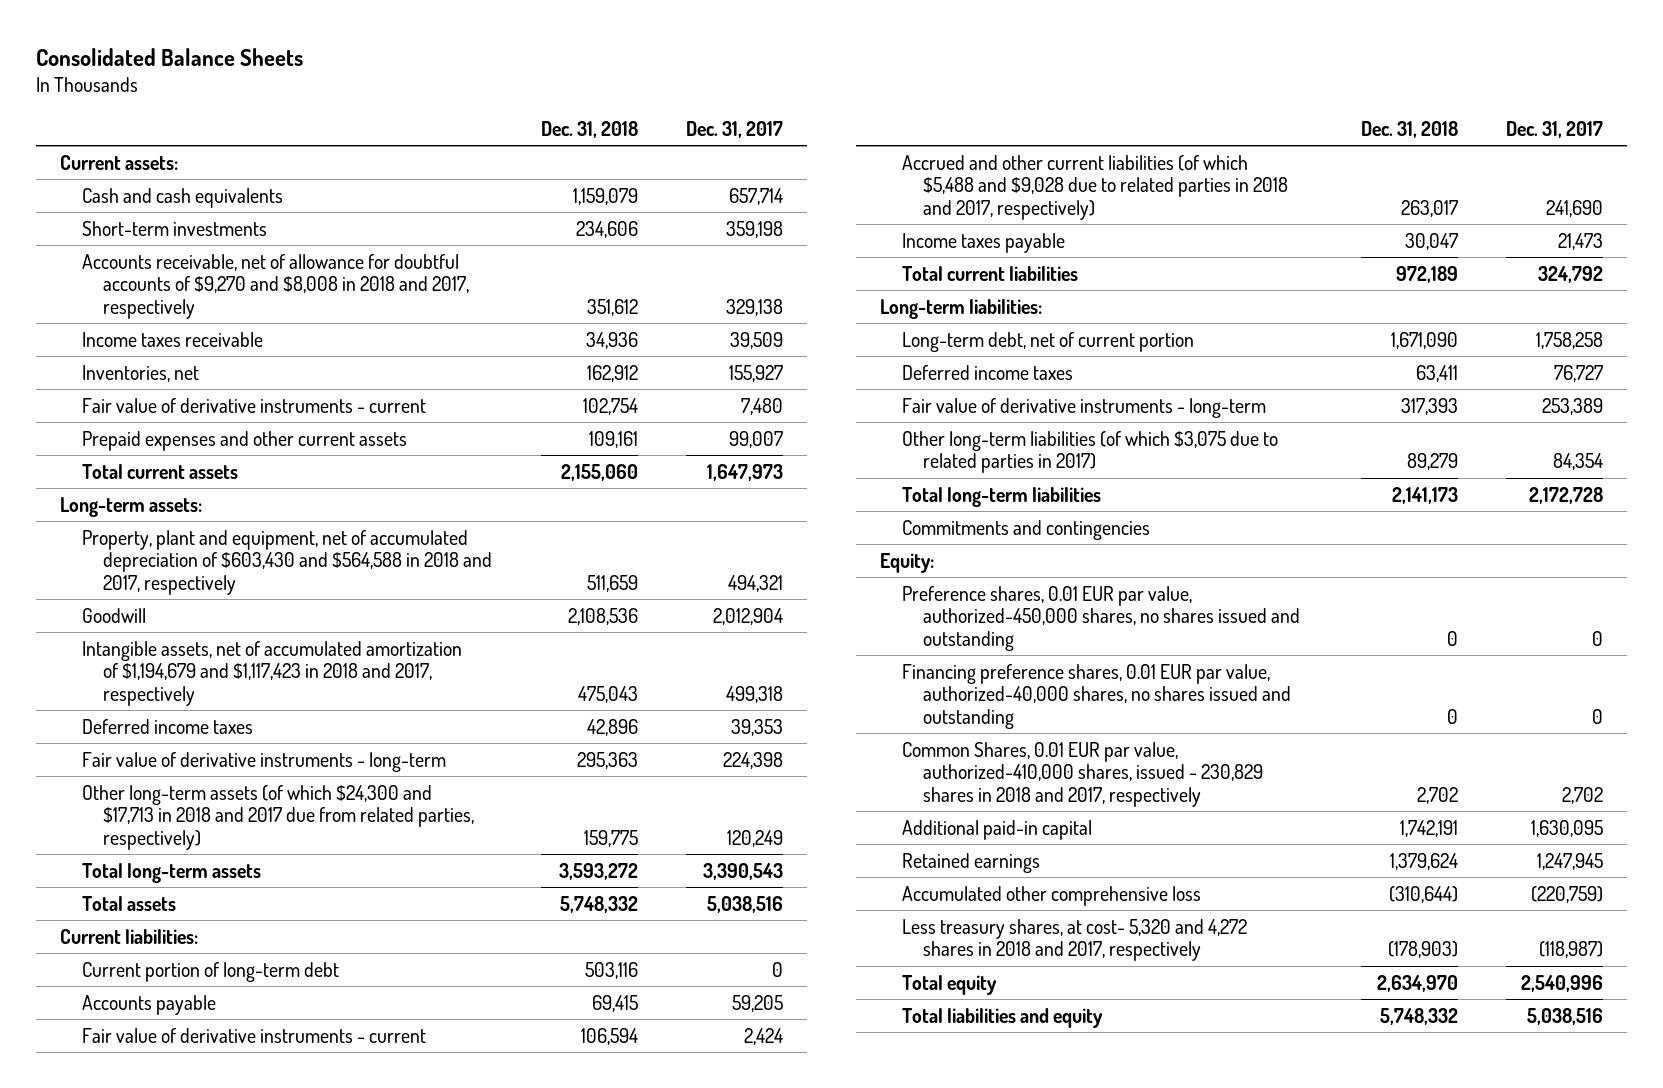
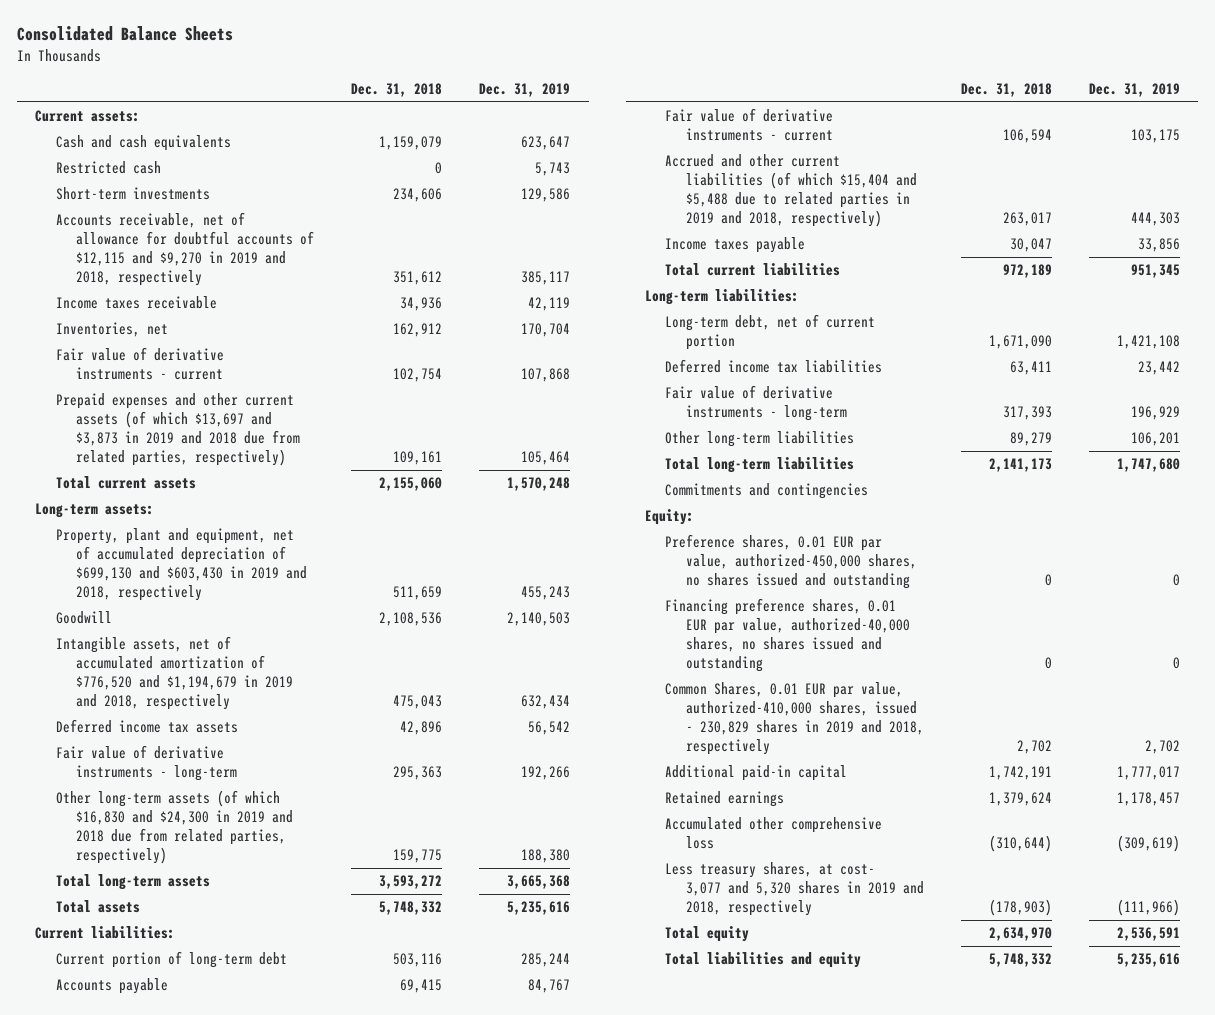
[686,120,784,138] Dec. 31, 2017 -> none
none -> [479,83,571,98] Dec. 31, 2019
none -> [55,161,161,175] Restricted cash
[81,253,470,319] Accounts receivable, net of allowance for doubtful accounts of $9,270 and $8,008 in 2018 and 2017, respectively -> [55,212,315,287] Accounts receivable, net of allowance for doubtful accounts of $12,115 and $9,270 in 2019 and 2018, respectively
[81,430,407,451] Prepaid expenses and other current assets -> [55,393,301,467] Prepaid expenses and other current assets (of which $13,697 and $3,873 in 2019 and 2018 due from related parties, respectively)
[81,529,493,595] Property, plant and equipment, net of accumulated depreciation of $603,430 and $564,588 in 2018 and 2017, respectively -> [55,528,308,602] Property, plant and equipment, net of accumulated depreciation of $699,130 and $603,430 in 2019 and 2018, respectively
[81,640,462,706] Intangible assets, net of accumulated amortization of $1,194,679 and $1,117,423 in 2018 and 2017, respectively -> [55,636,294,711] Intangible assets, net of accumulated amortization of $776,520 and $1,194,679 in 2019 and 2018, respectively
[81,718,253,734] Deferred income taxes -> [55,719,238,734] Deferred income tax assets
[81,784,475,850] Other long-term assets (of which $24,300 and $17,713 in 2018 and 2017 due from related parties, respectively) -> [55,790,294,865] Other long-term assets (of which $16,830 and $24,300 in 2019 and 2018 due from related parties, respectively)
[901,154,1289,220] Accrued and other current liabilities (of which $5,488 and $9,028 due to related parties in 2018 and 2017, respectively) -> [665,154,917,228] Accrued and other current liabilities (of which $15,404 and $5,488 due to related parties in 2019 and 2018, respectively)
[901,364,1073,380] Deferred income taxes -> [665,359,883,374] Deferred income tax liabilities
[901,430,1278,474] Other long-term liabilities (of which $3,075 due to related parties in 2017) -> [665,431,855,448] Other long-term liabilities
[901,741,1264,807] Common Shares, 0.01 EUR par value, authorized-410,000 shares, issued - 230,829 shares in 2018 and 2017, respectively -> [665,682,924,756] Common Shares, 0.01 EUR par value, authorized-410,000 shares, issued - 230,829 shares in 2019 and 2018, respectively
[901,918,1247,962] Less treasury shares, at cost- 5,320 and 4,272 shares in 2018 and 2017, respectively -> [665,862,924,917] Less treasury shares, at cost- 3,077 and 5,320 shares in 2019 and 2018, respectively

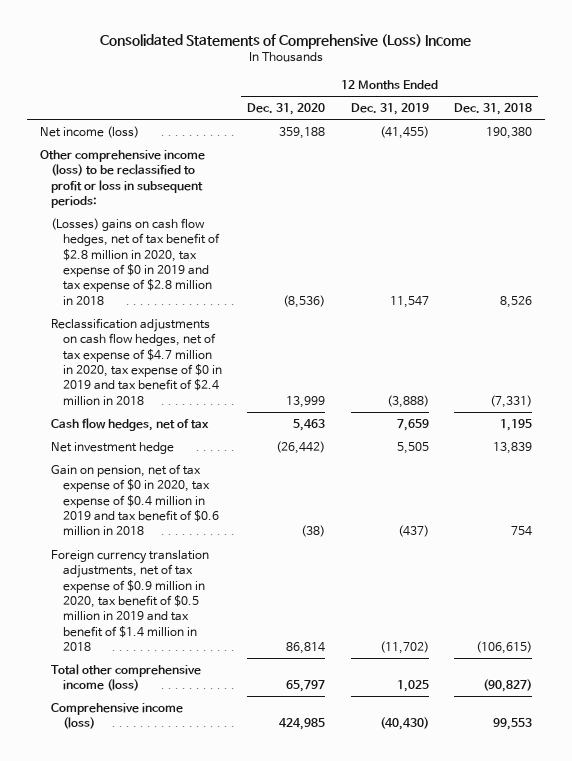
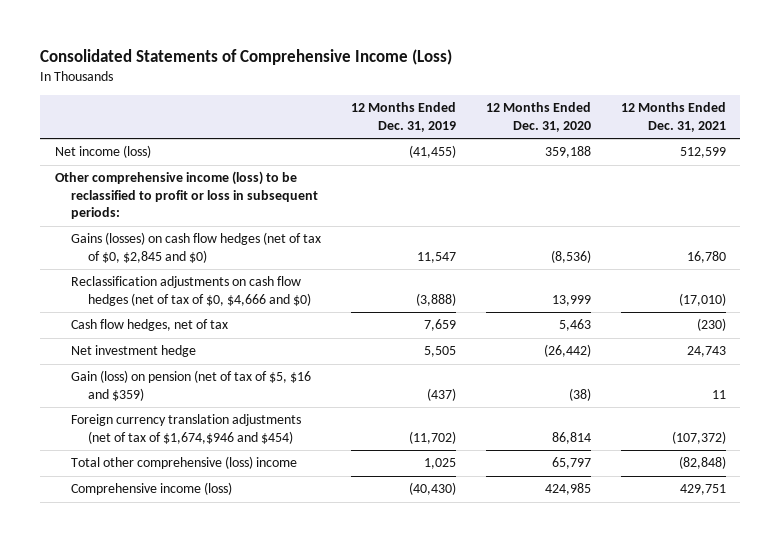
[99,34,471,50] Consolidated Statements of Comprehensive (Loss) Income -> [39,48,452,65] Consolidated Statements of Comprehensive Income (Loss)
[454,103,533,116] Dec. 31, 2018 -> none
none -> [620,102,726,132] 12 Months Ended Dec. 31, 2021
[51,217,220,305] (Losses) gains on cash flow hedges, net of tax benefit of $2.8 million in 2020, tax expense of $0 in 2019 and tax expense of $2.8 million in 2018 -> [71,232,322,263] Gains (losses) on cash flow hedges (net of tax of $0, $2,845 and $0)
[51,317,222,405] Reclassification adjustments on cash flow hedges, net of tax expense of $4.7 million in 2020, tax expense of $0 in 2019 and tax benefit of $2.4 million in 2018 -> [71,276,311,306] Reclassification adjustments on cash flow hedges (net of tax of $0, $4,666 and $0)
[51,463,219,536] Gain on pension, net of tax expense of $0 in 2020, tax expense of $0.4 million in 2019 and tax benefit of $0.6 million in 2018 -> [71,370,312,401] Gain (loss) on pension (net of tax of $5, $16 and $359)
[51,549,210,651] Foreign currency translation adjustments, net of tax expense of $0.9 million in 2020, tax benefit of $0.5 million in 2019 and tax benefit of $1.4 million in 2018 -> [71,414,302,444] Foreign currency translation adjustments (net of tax of $1,674,$946 and $454)
[51,663,202,692] Total other comprehensive income (loss) -> [71,456,298,470] Total other comprehensive (loss) income

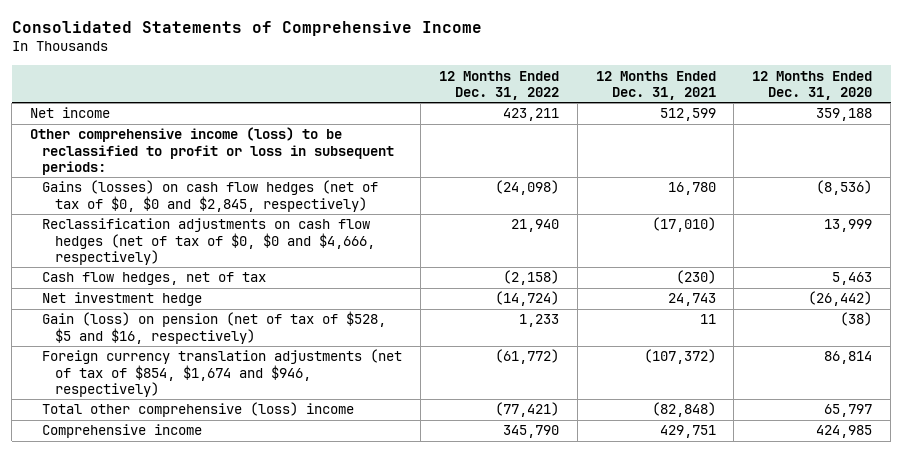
[39,48,452,65] Consolidated Statements of Comprehensive Income (Loss) -> [11,20,482,36] Consolidated Statements of Comprehensive Income
[350,102,456,132] 12 Months Ended Dec. 31, 2019 -> none
none -> [438,70,559,100] 12 Months Ended Dec. 31, 2022
[54,145,151,159] Net income (loss) -> [29,107,110,119] Net income
[71,232,322,263] Gains (losses) on cash flow hedges (net of tax of $0, $2,845 and $0) -> [42,180,379,212] Gains (losses) on cash flow hedges (net of tax of $0, $0 and $2,845, respectively)
[71,276,311,306] Reclassification adjustments on cash flow hedges (net of tax of $0, $4,666 and $0) -> [42,218,375,266] Reclassification adjustments on cash flow hedges (net of tax of $0, $0 and $4,666, respectively)
[71,370,312,401] Gain (loss) on pension (net of tax of $5, $16 and $359) -> [42,311,387,344] Gain (loss) on pension (net of tax of $528, $5 and $16, respectively)
[71,414,302,444] Foreign currency translation adjustments (net of tax of $1,674,$946 and $454) -> [42,349,403,398] Foreign currency translation adjustments (net of tax of $854, $1,674 and $946, respectively)
[71,482,233,496] Comprehensive income (loss) -> [42,424,203,439] Comprehensive income

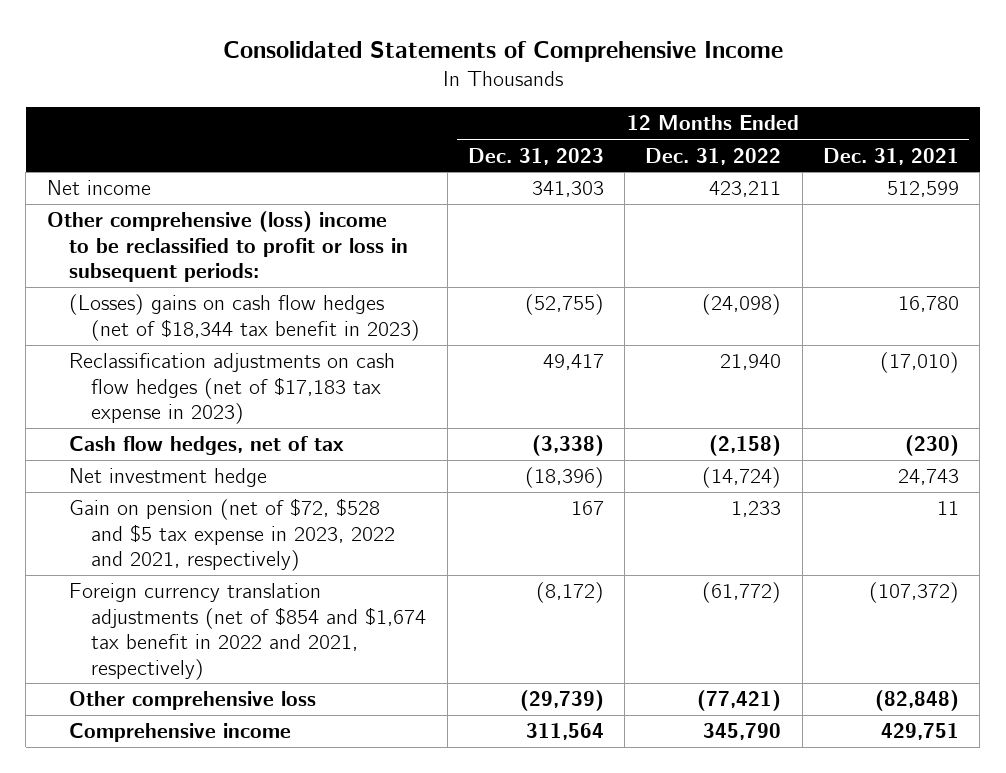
[752,70,873,100] 12 Months Ended Dec. 31, 2020 -> none
none -> [467,147,604,165] Dec. 31, 2023
[29,127,395,176] Other comprehensive income (loss) to be reclassified to profit or loss in subsequent periods: -> [46,211,408,283] Other comprehensive (loss) income to be reclassified to profit or loss in subsequent periods:
[42,180,379,212] Gains (losses) on cash flow hedges (net of tax of $0, $0 and $2,845, respectively) -> [68,294,421,341] (Losses) gains on cash flow hedges (net of $18,344 tax benefit in 2023)
[42,218,375,266] Reclassification adjustments on cash flow hedges (net of tax of $0, $0 and $4,666, respectively) -> [68,353,395,425] Reclassification adjustments on cash flow hedges (net of $17,183 tax expense in 2023)
[42,311,387,344] Gain (loss) on pension (net of tax of $528, $5 and $16, respectively) -> [68,498,396,572] Gain on pension (net of $72, $528 and $5 tax expense in 2023, 2022 and 2021, respectively)
[42,349,403,398] Foreign currency translation adjustments (net of tax of $854, $1,674 and $946, respectively) -> [68,583,427,680] Foreign currency translation adjustments (net of $854 and $1,674 tax benefit in 2022 and 2021, respectively)
[42,402,355,418] Total other comprehensive (loss) income -> [68,691,316,711] Other comprehensive loss

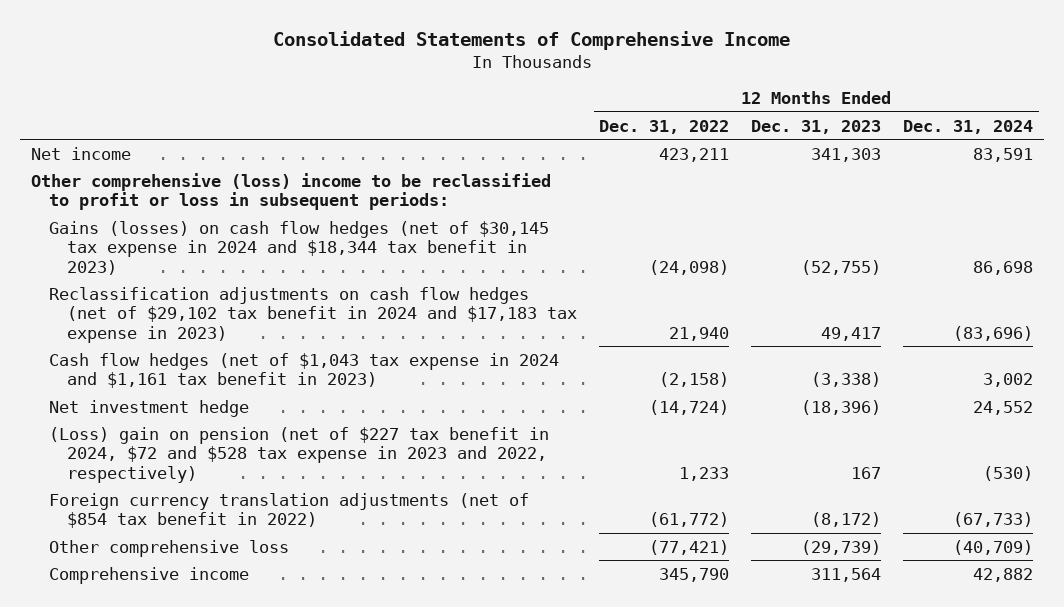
[822,147,959,165] Dec. 31, 2021 -> none
none -> [903,119,1034,134] Dec. 31, 2024
[68,294,421,341] (Losses) gains on cash flow hedges (net of $18,344 tax benefit in 2023) -> [49,220,550,275] Gains (losses) on cash flow hedges (net of $30,145 tax expense in 2024 and $18,344 tax benefit in 2023)
[68,353,395,425] Reclassification adjustments on cash flow hedges (net of $17,183 tax expense in 2023) -> [49,286,577,343] Reclassification adjustments on cash flow hedges (net of $29,102 tax benefit in 2024 and $17,183 tax expense in 2023)
[68,436,344,456] Cash flow hedges, net of tax -> [49,352,560,389] Cash flow hedges (net of $1,043 tax expense in 2024 and $1,161 tax benefit in 2023)
[68,498,396,572] Gain on pension (net of $72, $528 and $5 tax expense in 2023, 2022 and 2021, respectively) -> [49,426,550,483] (Loss) gain on pension (net of $227 tax benefit in 2024, $72 and $528 tax expense in 2023 and 2022, respectively)
[68,583,427,680] Foreign currency translation adjustments (net of $854 and $1,674 tax benefit in 2022 and 2021, respectively) -> [49,492,530,529] Foreign currency translation adjustments (net of $854 tax benefit in 2022)

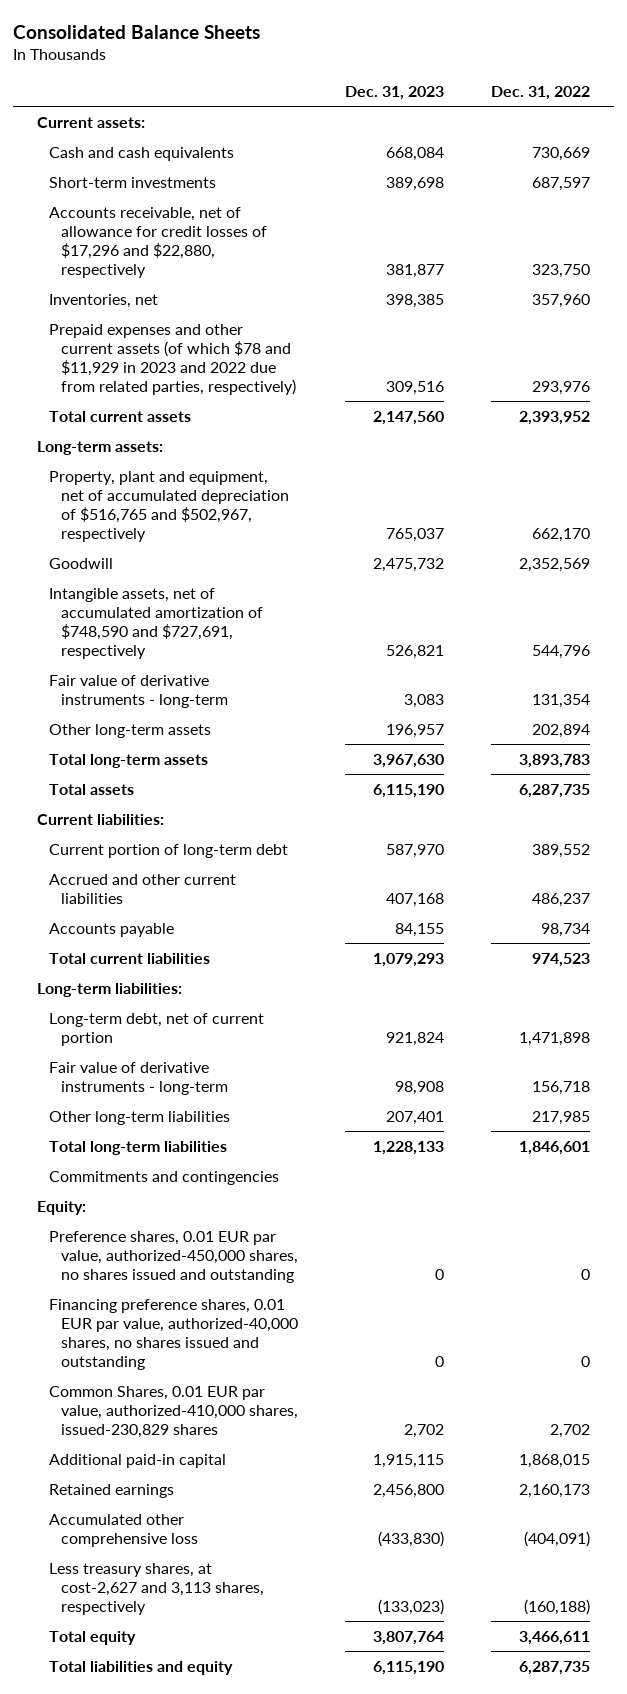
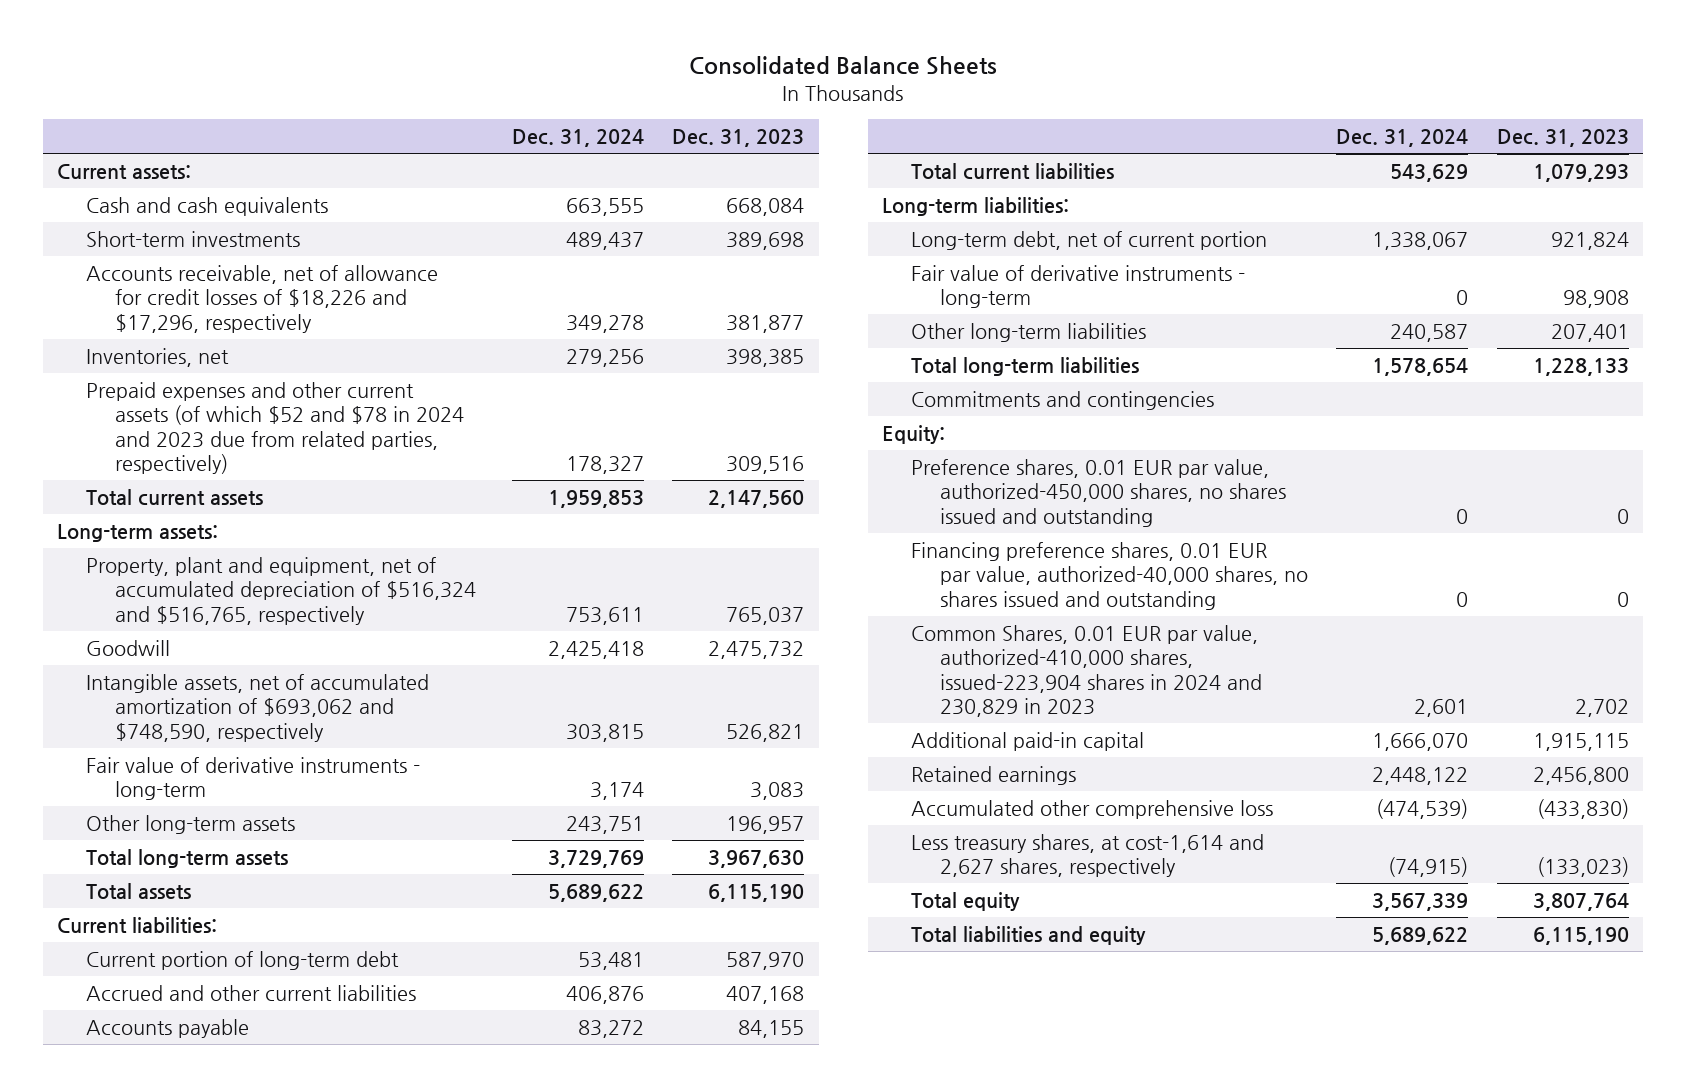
[491,86,591,101] Dec. 31, 2022 -> none
none -> [511,128,644,147] Dec. 31, 2024
[48,206,267,278] Accounts receivable, net of allowance for credit losses of $17,296 and $22,880, respectively -> [86,264,439,333] Accounts receivable, net of allowance for credit losses of $18,226 and $17,296, respectively
[48,323,296,395] Prepaid expenses and other current assets (of which $78 and $11,929 in 2023 and 2022 due from related parties, respectively) -> [86,381,465,474] Prepaid expenses and other current assets (of which $52 and $78 in 2024 and 2023 due from related parties, respectively)
[48,470,289,542] Property, plant and equipment, net of accumulated depreciation of $516,765 and $502,967, respectively -> [86,556,477,625] Property, plant and equipment, net of accumulated depreciation of $516,324 and $516,765, respectively
[48,587,263,659] Intangible assets, net of accumulated amortization of $748,590 and $727,691, respectively -> [86,673,430,742] Intangible assets, net of accumulated amortization of $693,062 and $748,590, respectively
[48,1385,298,1438] Common Shares, 0.01 EUR par value, authorized-410,000 shares, issued-230,829 shares -> [910,624,1262,717] Common Shares, 0.01 EUR par value, authorized-410,000 shares, issued-223,904 shares in 2024 and 230,829 in 2023
[48,1562,264,1615] Less treasury shares, at cost-2,627 and 3,113 shares, respectively -> [910,833,1264,878] Less treasury shares, at cost-1,614 and 2,627 shares, respectively

